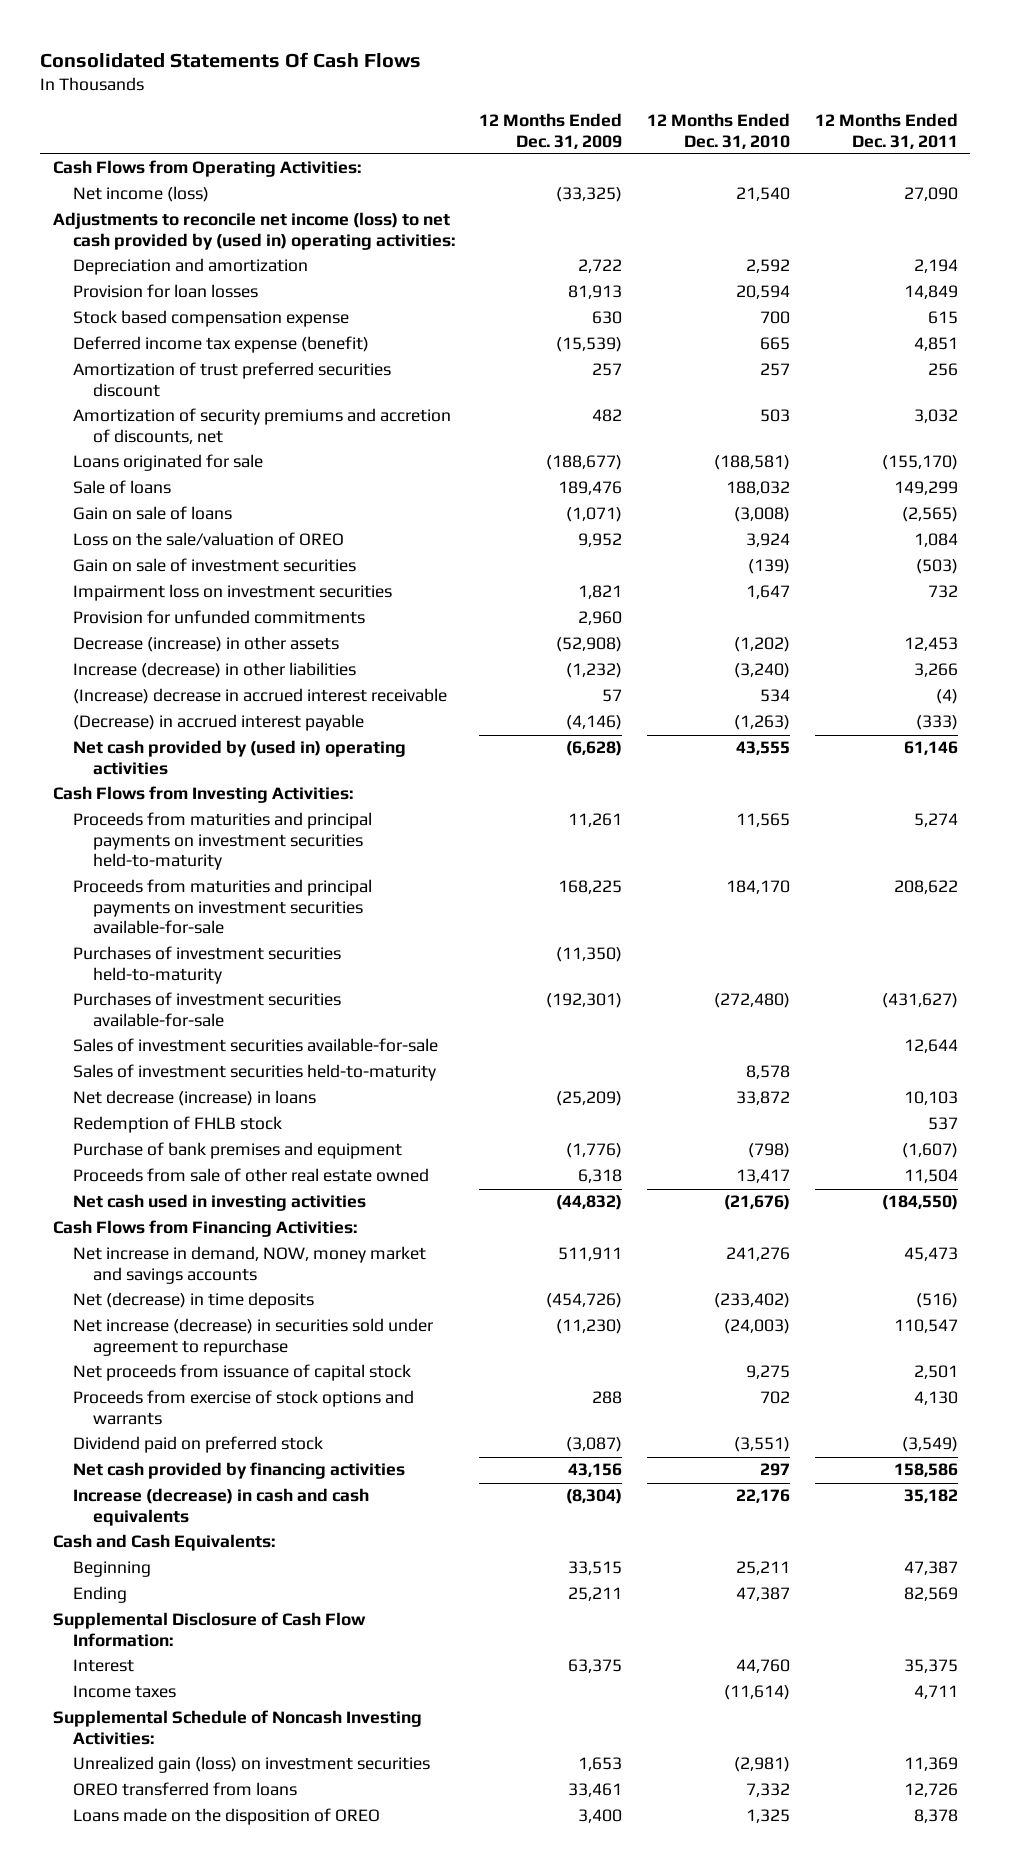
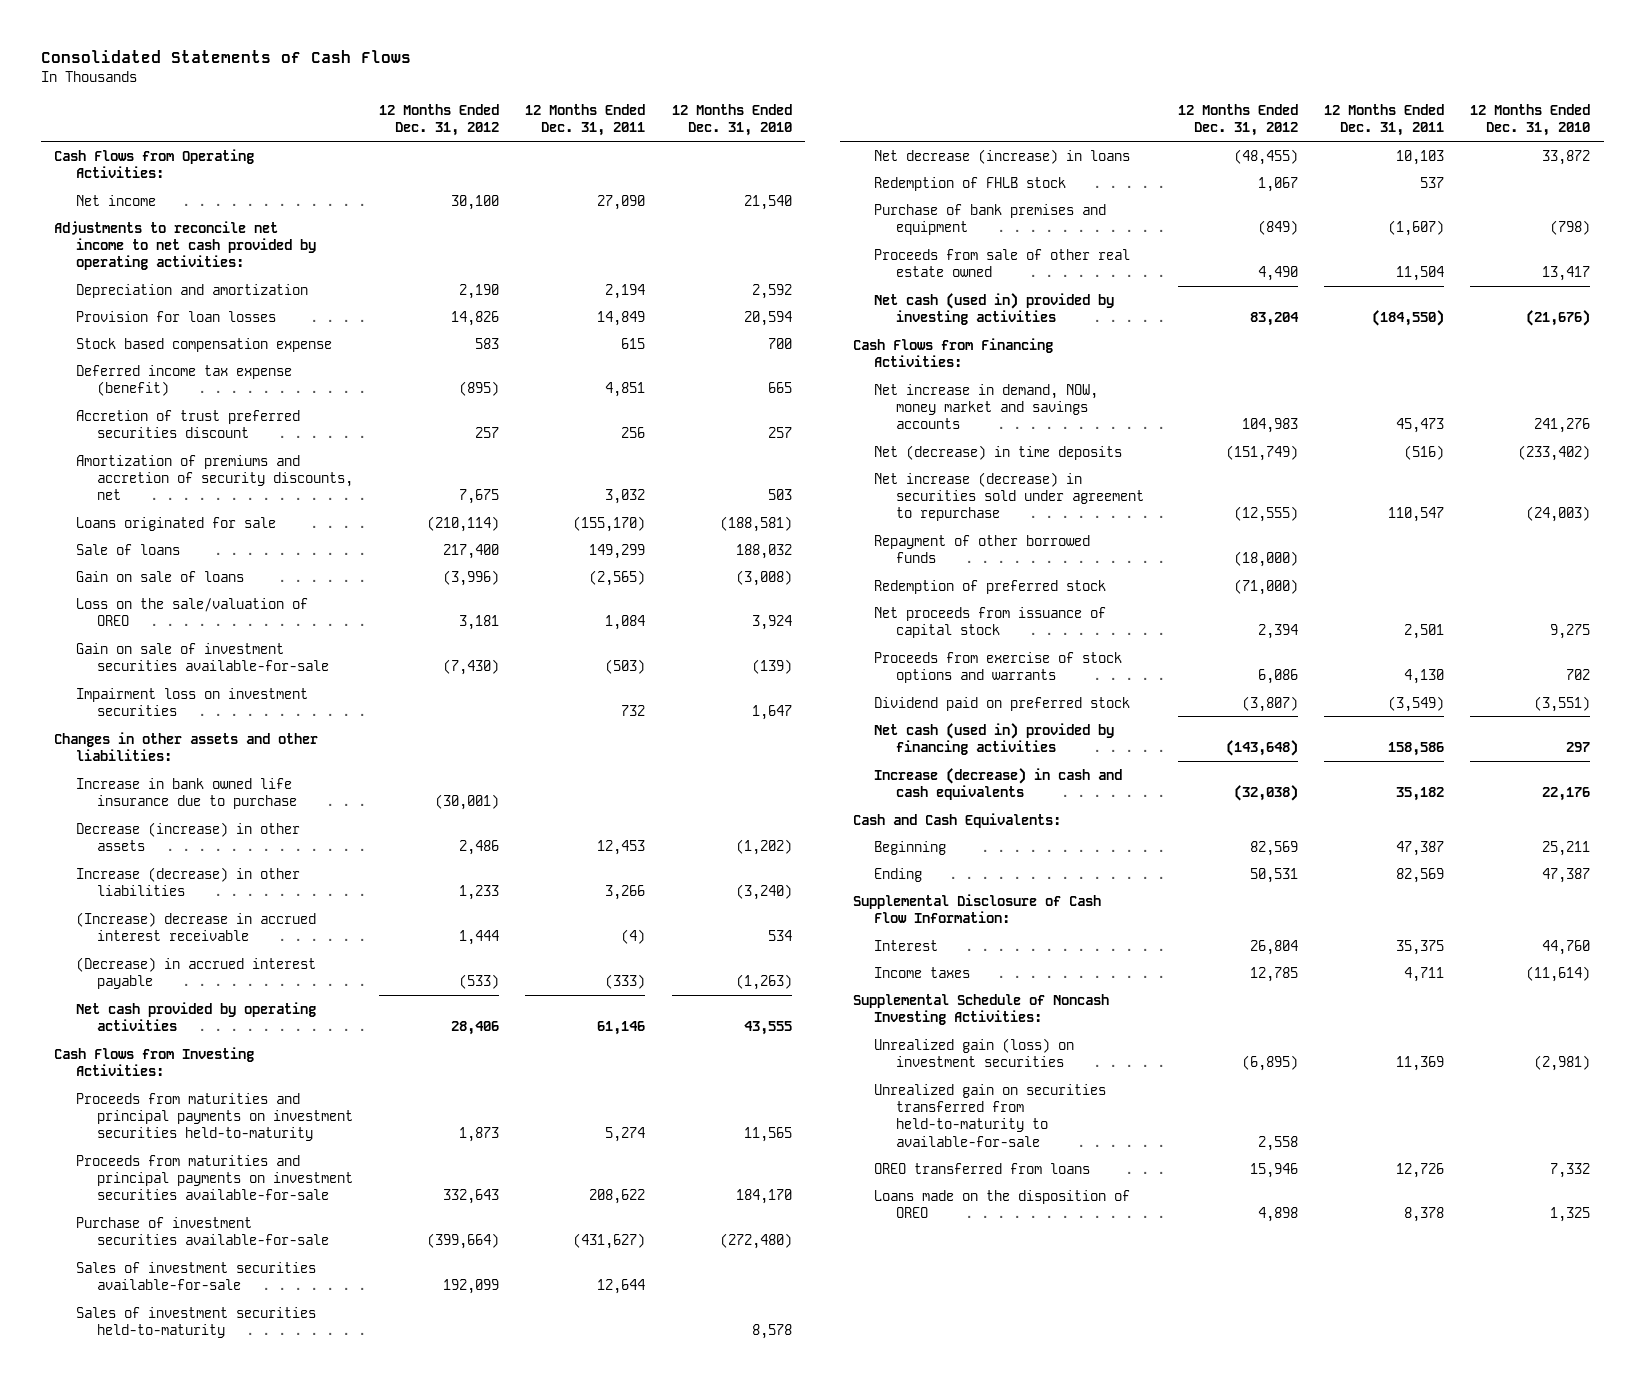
[40,52,422,69] Consolidated Statements Of Cash Flows -> [41,50,412,64] Consolidated Statements of Cash Flows
[479,113,623,149] 12 Months Ended Dec. 31, 2009 -> none
none -> [379,103,500,137] 12 Months Ended Dec. 31, 2012
[72,186,209,203] Net income (loss) -> [75,194,156,206] Net income
[52,212,455,250] Adjustments to reconcile net income (loss) to net cash provided by (used in) operating activities: -> [54,220,316,271] Adjustments to reconcile net income to net cash provided by operating activities:
[72,362,391,397] Amortization of trust preferred securities discount -> [75,409,300,438] Accretion of trust preferred securities discount
[72,408,451,444] Amortization of security premiums and accretion of discounts, net -> [75,454,353,501] Amortization of premiums and accretion of security discounts, net
[72,558,356,573] Gain on sale of investment securities -> [75,642,329,671] Gain on sale of investment securities available-for-sale
[72,610,365,625] Provision for unfunded commitments -> none
none -> [54,731,319,761] Changes in other assets and other liabilities:
none -> [75,777,297,809] Increase in bank owned life insurance due to purchase
[72,740,406,775] Net cash provided by (used in) operating activities -> [75,1001,316,1031] Net cash provided by operating activities
[72,946,341,984] Purchases of investment securities held-to-maturity -> none
[72,992,341,1027] Purchases of investment securities available-for-sale -> [75,1216,329,1245] Purchase of investment securities available-for-sale
[72,1194,366,1212] Net cash used in investing activities -> [874,292,1115,325] Net cash (used in) provided by investing activities
none -> [874,534,1091,563] Repayment of other borrowed funds
none -> [874,579,1107,594] Redemption of preferred stock
[72,1462,405,1480] Net cash provided by financing activities -> [874,722,1115,755] Net cash (used in) provided by financing activities
none -> [874,1083,1107,1147] Unrealized gain on securities transferred from held-to-maturity to available-for-sale

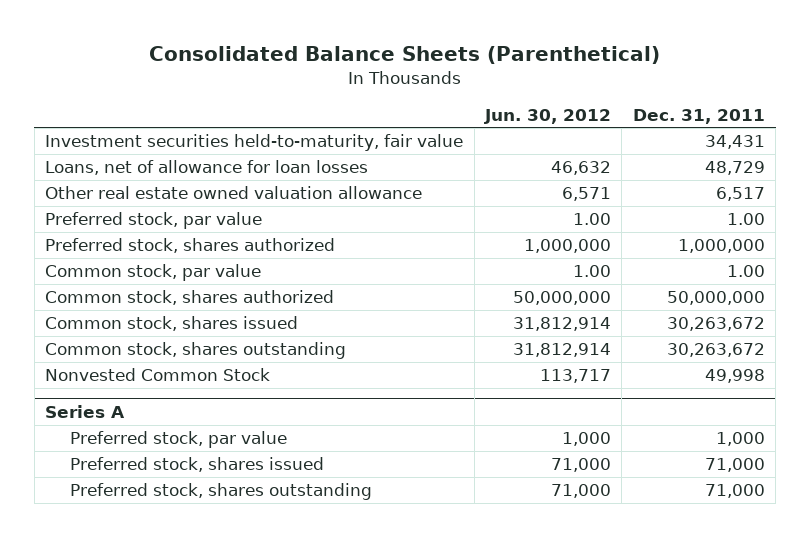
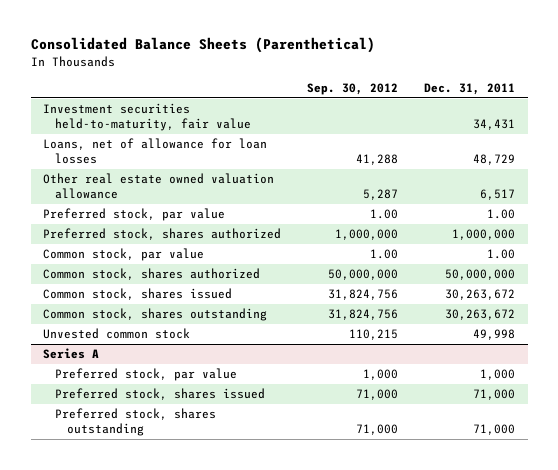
[483,108,611,124] Jun. 30, 2012 -> none
none -> [307,82,399,95] Sep. 30, 2012
[45,368,271,382] Nonvested Common Stock -> [43,328,191,340] Unvested common stock

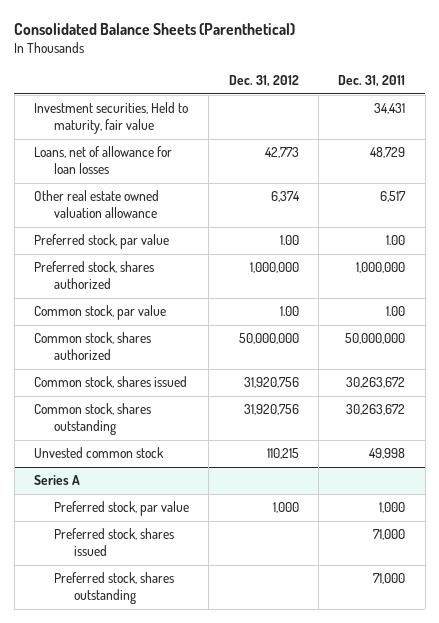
[307,82,399,95] Sep. 30, 2012 -> none
none -> [228,75,299,88] Dec. 31, 2012
[43,103,252,132] Investment securities held-to-maturity, fair value -> [33,102,188,135] Investment securities, Held to maturity, fair value

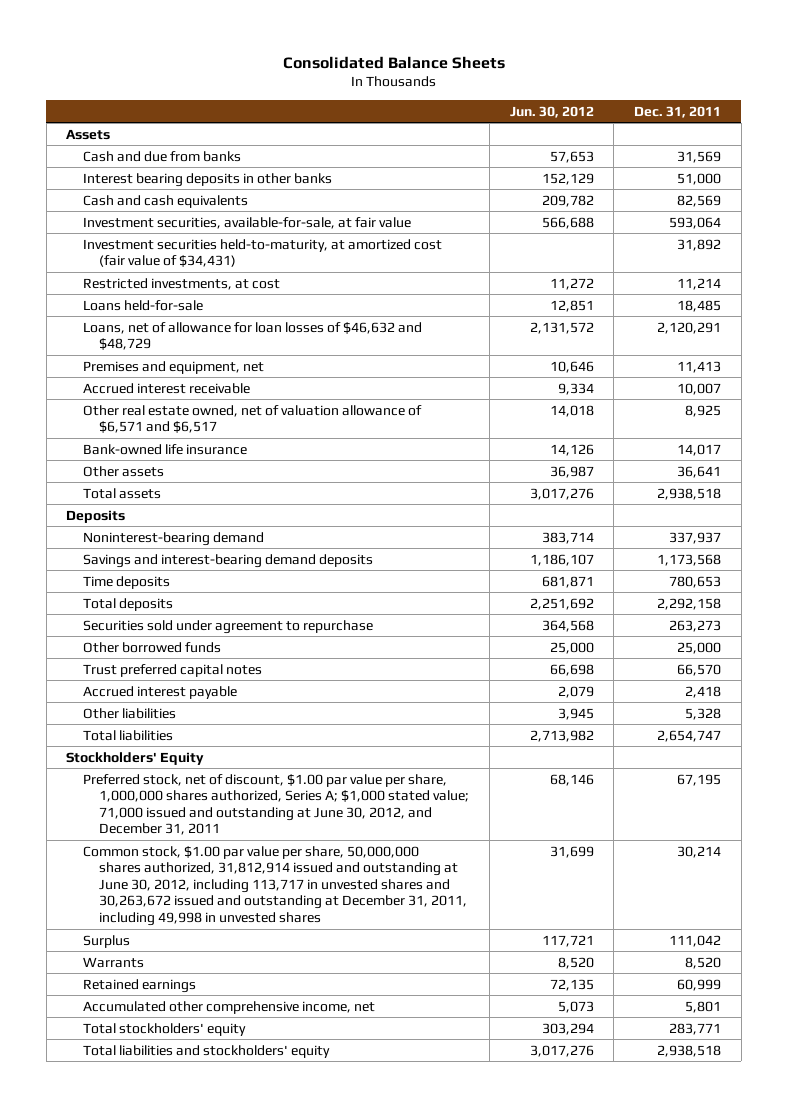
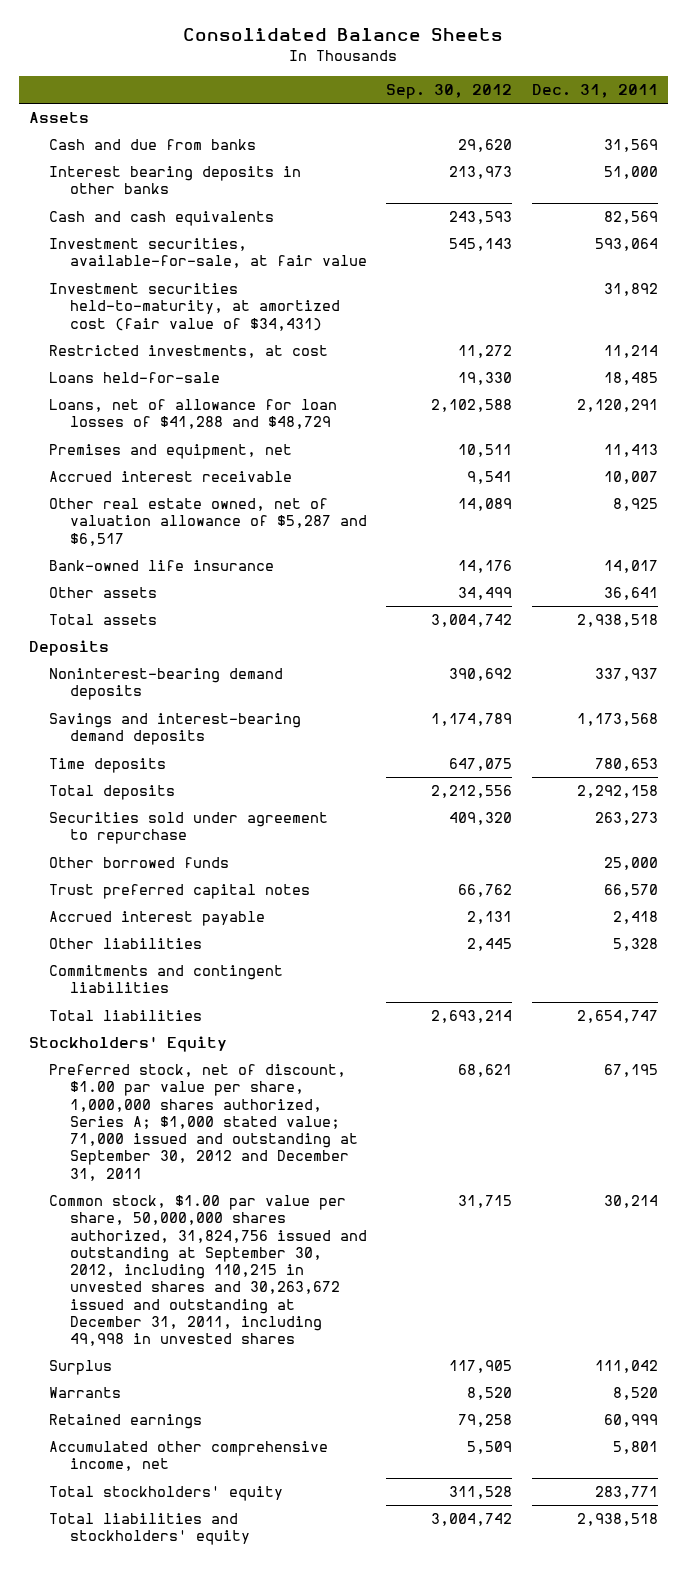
[509,105,594,118] Jun. 30, 2012 -> none
none -> [386,83,513,99] Sep. 30, 2012
[82,321,422,351] Loans, net of allowance for loan losses of $46,632 and $48,729 -> [49,399,338,430] Loans, net of allowance for loan losses of $41,288 and $48,729
[82,404,422,434] Other real estate owned, net of valuation allowance of $6,571 and $6,517 -> [49,498,367,546] Other real estate owned, net of valuation allowance of $5,287 and $6,517
[82,531,264,546] Noninterest-bearing demand -> [49,668,284,701] Noninterest-bearing demand deposits
none -> [49,965,284,994] Commitments and contingent liabilities
[82,773,470,836] Preferred stock, net of discount, $1.00 par value per share, 1,000,000 shares authorized, Series A; $1,000 stated value; 71,000 issued and outstanding at June 30, 2012, and December 31, 2011 -> [49,1064,358,1181] Preferred stock, net of discount, $1.00 par value per share, 1,000,000 shares authorized, Series A; $1,000 stated value; 71,000 issued and outstanding at September 30, 2012 and December 31, 2011
[82,845,468,926] Common stock, $1.00 par value per share, 50,000,000 shares authorized, 31,812,914 issued and outstanding at June 30, 2012, including 113,717 in unvested shares and 30,263,672 issued and outstanding at December 31, 2011, including 49,998 in unvested shares -> [49,1195,367,1347] Common stock, $1.00 par value per share, 50,000,000 shares authorized, 31,824,756 issued and outstanding at September 30, 2012, including 110,215 in unvested shares and 30,263,672 issued and outstanding at December 31, 2011, including 49,998 in unvested shares

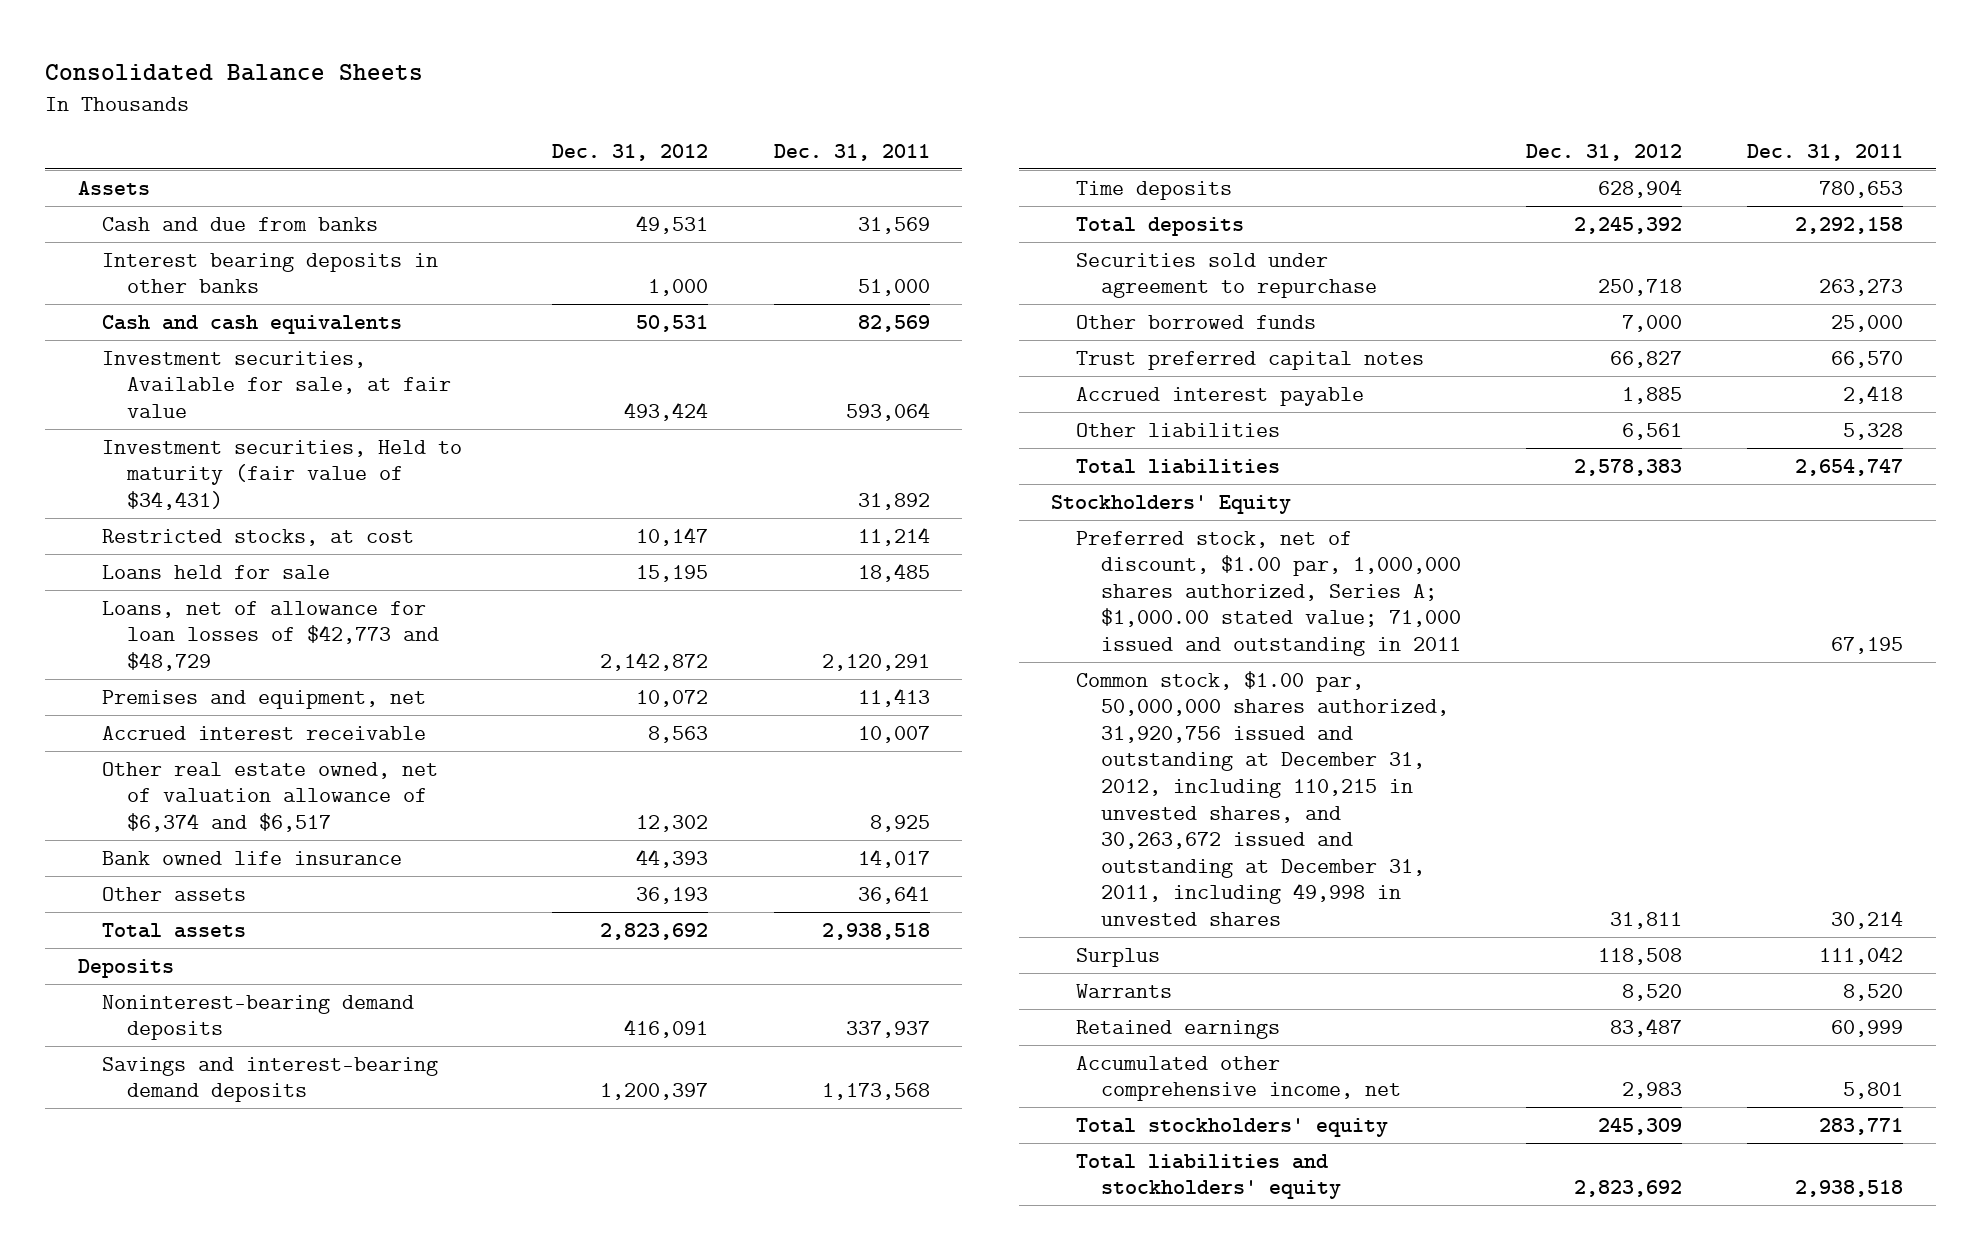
[386,83,513,99] Sep. 30, 2012 -> none
none -> [552,143,709,161] Dec. 31, 2012
[49,238,367,269] Investment securities, available-for-sale, at fair value -> [102,350,452,418] Investment securities, Available for sale, at fair value
[49,283,340,331] Investment securities held-to-maturity, at amortized cost (fair value of $34,431) -> [102,439,463,510] Investment securities, Held to maturity (fair value of $34,431)
[49,345,329,359] Restricted investments, at cost -> [102,528,415,546] Restricted stocks, at cost
[49,372,221,384] Loans held-for-sale -> [102,564,331,579] Loans held for sale
[49,399,338,430] Loans, net of allowance for loan losses of $41,288 and $48,729 -> [102,600,440,671] Loans, net of allowance for loan losses of $42,773 and $48,729
[49,498,367,546] Other real estate owned, net of valuation allowance of $5,287 and $6,517 -> [102,761,439,832] Other real estate owned, net of valuation allowance of $6,374 and $6,517
[49,560,275,572] Bank-owned life insurance -> [102,850,403,865] Bank owned life insurance
[49,965,284,994] Commitments and contingent liabilities -> none
[49,1064,358,1181] Preferred stock, net of discount, $1.00 par value per share, 1,000,000 shares authorized, Series A; $1,000 stated value; 71,000 issued and outstanding at September 30, 2012 and December 31, 2011 -> [1076,530,1461,657] Preferred stock, net of discount, $1.00 par, 1,000,000 shares authorized, Series A; $1,000.00 stated value; 71,000 issued and outstanding in 2011
[49,1195,367,1347] Common stock, $1.00 par value per share, 50,000,000 shares authorized, 31,824,756 issued and outstanding at September 30, 2012, including 110,215 in unvested shares and 30,263,672 issued and outstanding at December 31, 2011, including 49,998 in unvested shares -> [1076,670,1449,927] Common stock, $1.00 par, 50,000,000 shares authorized, 31,920,756 issued and outstanding at December 31, 2012, including 110,215 in unvested shares, and 30,263,672 issued and outstanding at December 31, 2011, including 49,998 in unvested shares

